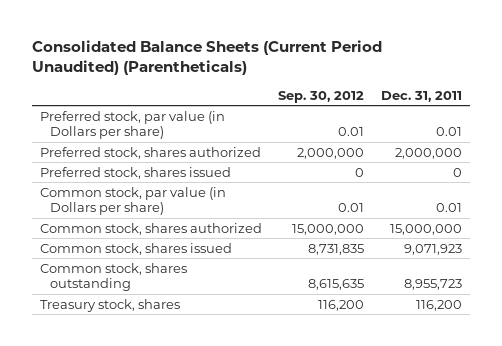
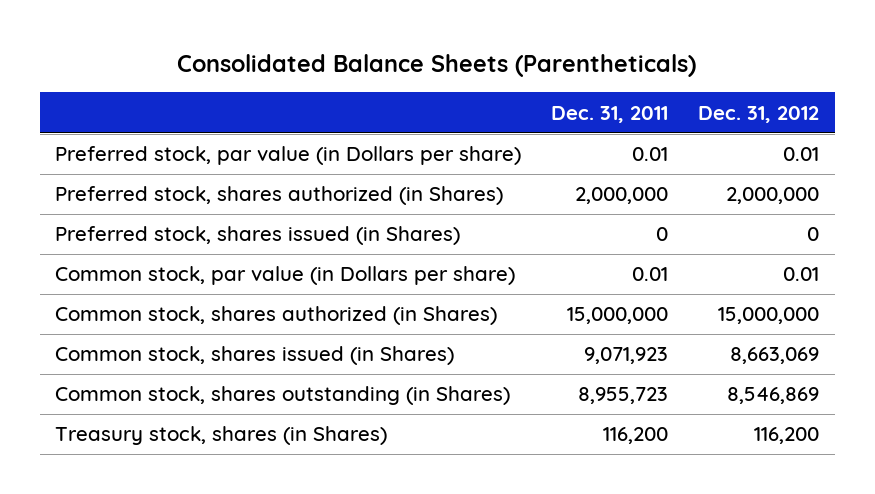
[31,40,382,76] Consolidated Balance Sheets (Current Period Unaudited) (Parentheticals) -> [177,53,697,77] Consolidated Balance Sheets (Parentheticals)
[278,90,365,103] Sep. 30, 2012 -> none
none -> [698,105,820,123] Dec. 31, 2012
[40,146,262,159] Preferred stock, shares authorized -> [55,186,504,206] Preferred stock, shares authorized (in Shares)
[40,166,232,179] Preferred stock, shares issued -> [55,226,461,246] Preferred stock, shares issued (in Shares)
[40,222,263,235] Common stock, shares authorized -> [55,306,498,326] Common stock, shares authorized (in Shares)
[40,242,233,255] Common stock, shares issued -> [55,346,455,366] Common stock, shares issued (in Shares)
[40,262,188,292] Common stock, shares outstanding -> [55,386,511,406] Common stock, shares outstanding (in Shares)
[40,298,181,312] Treasury stock, shares -> [55,426,388,446] Treasury stock, shares (in Shares)

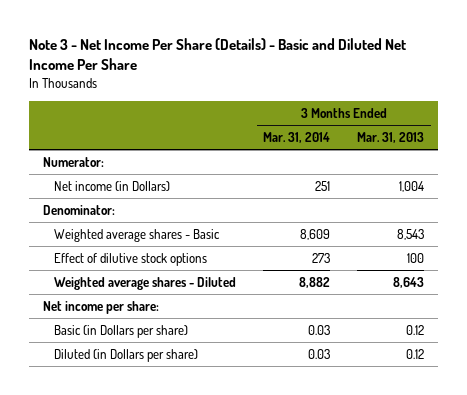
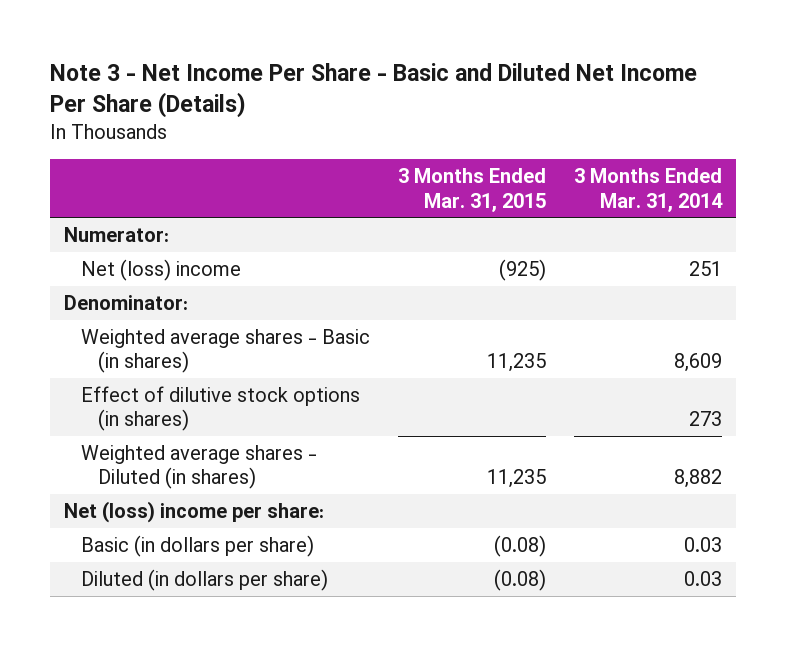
[29,37,407,71] Note 3 - Net Income Per Share (Details) - Basic and Diluted Net Income Per Share -> [50,63,698,119] Note 3 - Net Income Per Share - Basic and Diluted Net Income Per Share (Details)
[357,131,425,143] Mar. 31, 2013 -> none
none -> [398,168,547,212] 3 Months Ended Mar. 31, 2015
[54,180,171,191] Net income (in Dollars) -> [81,258,242,281] Net (loss) income
[54,228,221,242] Weighted average shares - Basic -> [81,328,371,374] Weighted average shares - Basic (in shares)
[54,252,208,266] Effect of dilutive stock options -> [81,385,361,432] Effect of dilutive stock options (in shares)
[54,276,237,290] Weighted average shares - Diluted -> [81,444,318,490] Weighted average shares - Diluted (in shares)
[42,300,159,314] Net income per share: -> [64,500,325,523] Net (loss) income per share:
[54,324,189,338] Basic (in Dollars per share) -> [81,534,315,557] Basic (in dollars per share)
[54,348,199,362] Diluted (in Dollars per share) -> [81,568,329,591] Diluted (in dollars per share)

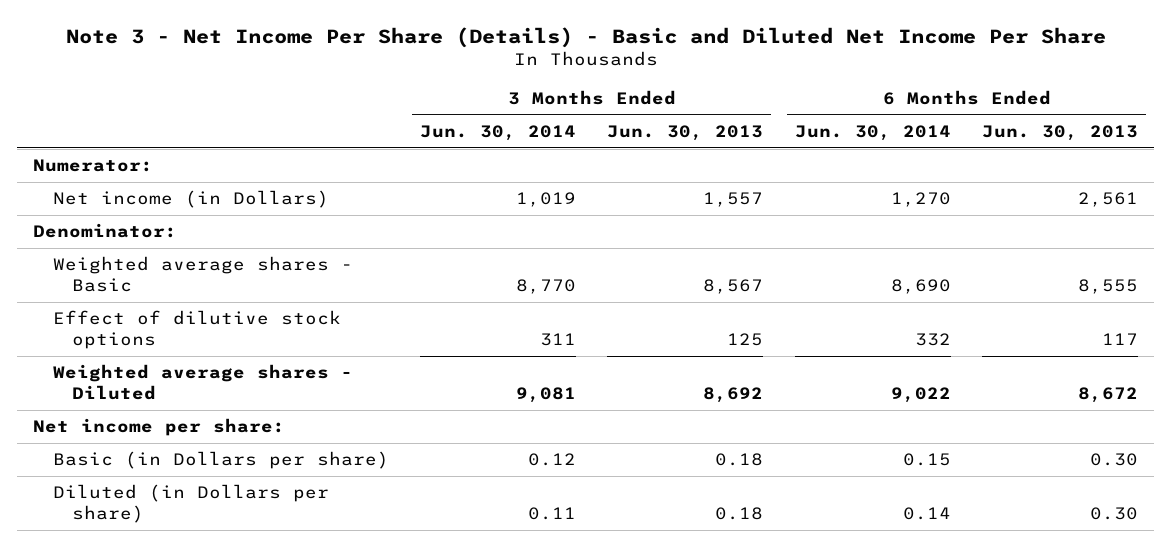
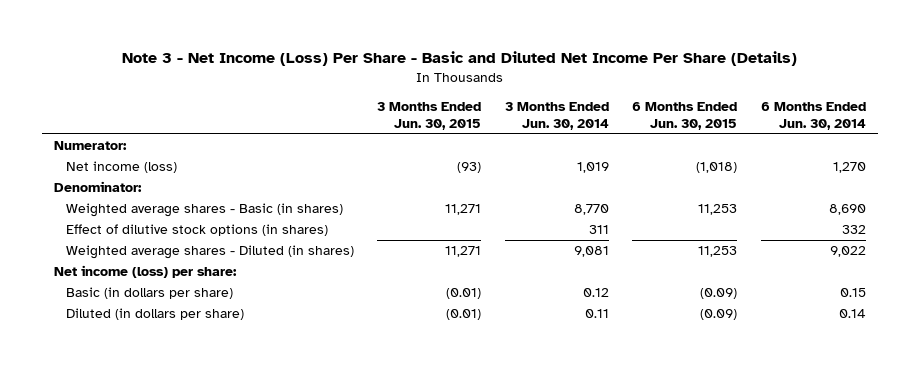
[65,26,1106,48] Note 3 - Net Income Per Share (Details) - Basic and Diluted Net Income Per Share -> [121,51,797,67] Note 3 - Net Income (Loss) Per Share - Basic and Diluted Net Income Per Share (Details)
[607,124,764,141] Jun. 30, 2013 -> none
[982,124,1139,141] Jun. 30, 2013 -> none
none -> [377,101,482,130] 3 Months Ended Jun. 30, 2015
none -> [632,101,738,130] 6 Months Ended Jun. 30, 2015
[52,190,329,209] Net income (in Dollars) -> [65,161,177,174] Net income (loss)
[52,256,353,292] Weighted average shares - Basic -> [65,203,343,218] Weighted average shares - Basic (in shares)
[52,310,341,349] Effect of dilutive stock options -> [65,224,328,237] Effect of dilutive stock options (in shares)
[52,364,353,400] Weighted average shares - Diluted -> [65,245,354,260] Weighted average shares - Diluted (in shares)
[33,418,286,437] Net income per share: -> [53,265,237,279] Net income (loss) per share:
[52,451,389,470] Basic (in Dollars per share) -> [65,287,233,300] Basic (in dollars per share)
[52,484,329,523] Diluted (in Dollars per share) -> [65,308,244,321] Diluted (in dollars per share)

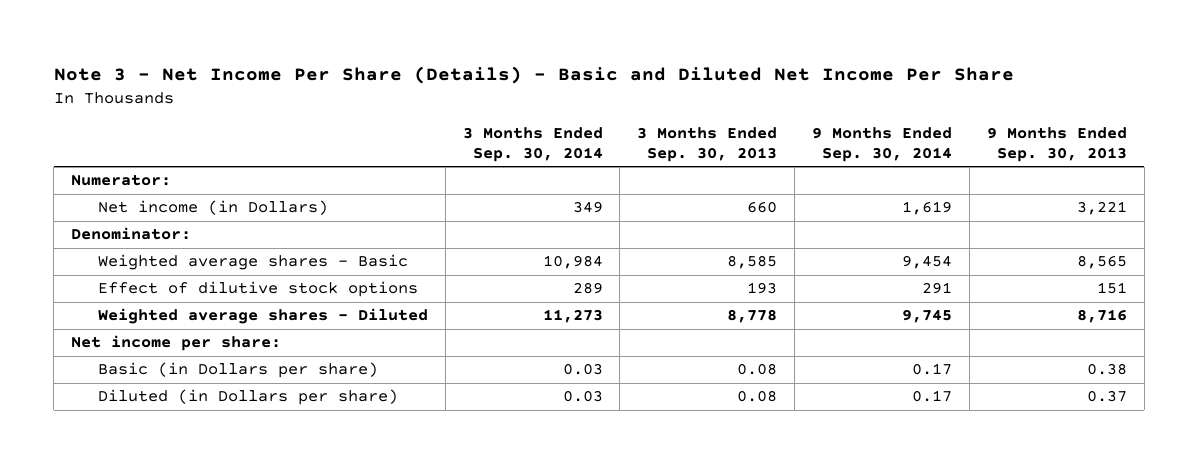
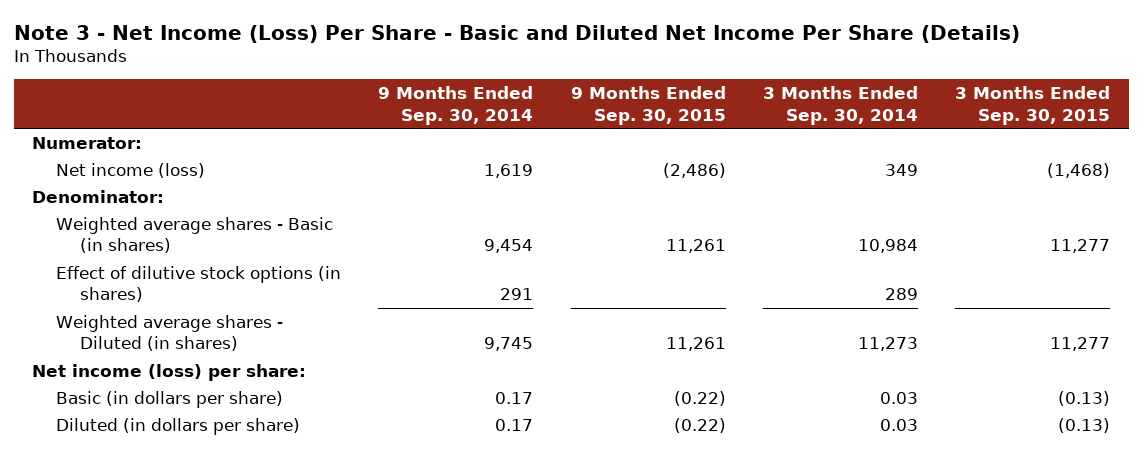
[53,65,1014,84] Note 3 - Net Income Per Share (Details) - Basic and Diluted Net Income Per Share -> [13,24,1020,43] Note 3 - Net Income (Loss) Per Share - Basic and Diluted Net Income Per Share (Details)
[637,126,778,162] 3 Months Ended Sep. 30, 2013 -> none
[986,126,1127,162] 9 Months Ended Sep. 30, 2013 -> none
none -> [570,85,726,125] 9 Months Ended Sep. 30, 2015
none -> [955,85,1111,125] 3 Months Ended Sep. 30, 2015
[97,200,328,216] Net income (in Dollars) -> [55,162,205,178] Net income (loss)
[97,254,408,271] Weighted average shares - Basic -> [55,216,333,254] Weighted average shares - Basic (in shares)
[97,281,418,298] Effect of dilutive stock options -> [55,265,341,303] Effect of dilutive stock options (in shares)
[97,308,428,325] Weighted average shares - Diluted -> [55,314,283,352] Weighted average shares - Diluted (in shares)
[70,335,281,352] Net income per share: -> [32,363,307,381] Net income (loss) per share:
[97,362,378,379] Basic (in Dollars per share) -> [55,390,283,408] Basic (in dollars per share)
[97,389,398,406] Diluted (in Dollars per share) -> [55,417,300,435] Diluted (in dollars per share)

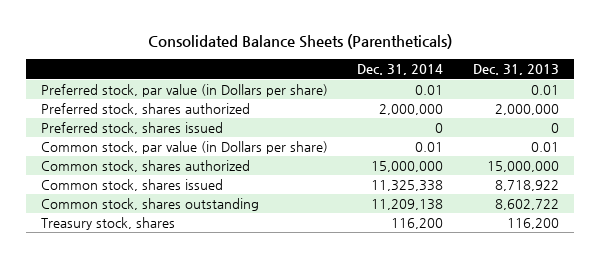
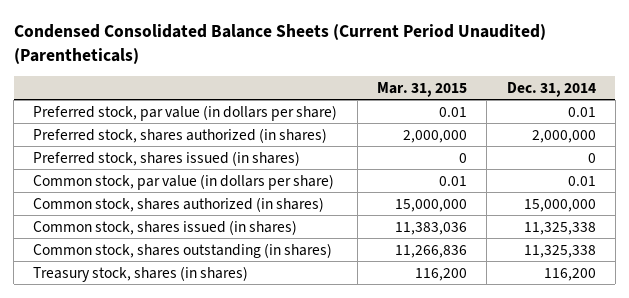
[147,34,452,50] Consolidated Balance Sheets (Parentheticals) -> [13,24,546,65] Condensed Consolidated Balance Sheets (Current Period Unaudited) (Parentheticals)
[473,64,560,76] Dec. 31, 2013 -> none
none -> [376,81,467,97] Mar. 31, 2015
[40,84,328,98] Preferred stock, par value (in Dollars per share) -> [33,104,338,121] Preferred stock, par value (in dollars per share)
[40,103,250,116] Preferred stock, shares authorized -> [33,127,328,143] Preferred stock, shares authorized (in shares)
[40,122,223,135] Preferred stock, shares issued -> [33,150,301,166] Preferred stock, shares issued (in shares)
[40,141,328,155] Common stock, par value (in Dollars per share) -> [33,173,335,190] Common stock, par value (in dollars per share)
[40,160,250,173] Common stock, shares authorized -> [33,196,325,212] Common stock, shares authorized (in shares)
[40,179,223,192] Common stock, shares issued -> [33,219,298,235] Common stock, shares issued (in shares)
[40,198,259,212] Common stock, shares outstanding -> [33,242,333,258] Common stock, shares outstanding (in shares)
[371,199,444,211] 11,209,138 -> [523,244,596,258] 11,325,338
[40,217,175,231] Treasury stock, shares -> [33,265,249,282] Treasury stock, shares (in shares)

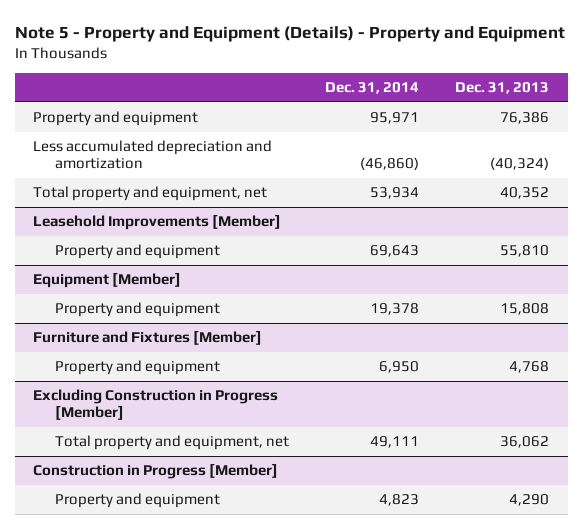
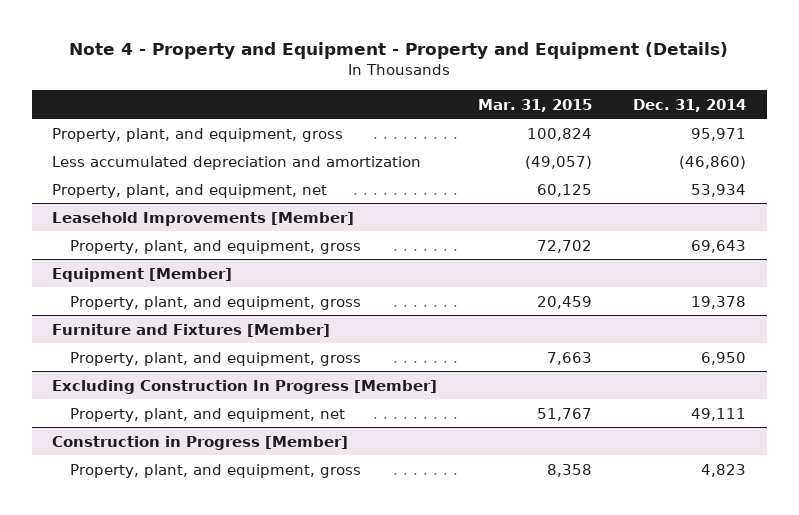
[15,26,566,43] Note 5 - Property and Equipment (Details) - Property and Equipment -> [69,41,729,59] Note 4 - Property and Equipment - Property and Equipment (Details)
[455,82,550,95] Dec. 31, 2013 -> none
none -> [478,98,593,112] Mar. 31, 2015
[33,111,199,127] Property and equipment -> [52,127,344,142] Property, plant, and equipment, gross
[33,186,268,202] Total property and equipment, net -> [52,183,328,198] Property, plant, and equipment, net
[54,244,220,260] Property and equipment -> [70,239,362,254] Property, plant, and equipment, gross
[54,302,220,318] Property and equipment -> [70,295,362,310] Property, plant, and equipment, gross
[54,360,220,376] Property and equipment -> [70,351,362,366] Property, plant, and equipment, gross
[33,389,279,421] Excluding Construction in Progress [Member] -> [52,379,438,394] Excluding Construction In Progress [Member]
[54,435,289,451] Total property and equipment, net -> [70,407,346,422] Property, plant, and equipment, net
[54,493,220,509] Property and equipment -> [70,463,362,478] Property, plant, and equipment, gross

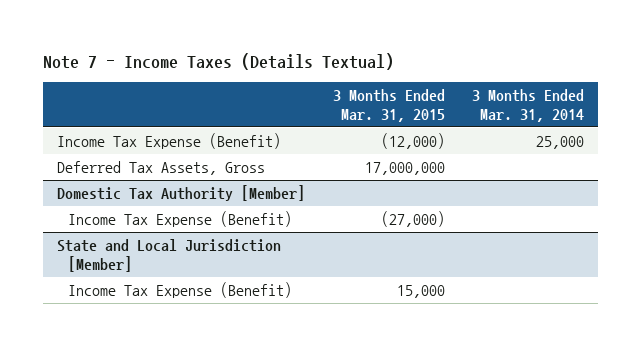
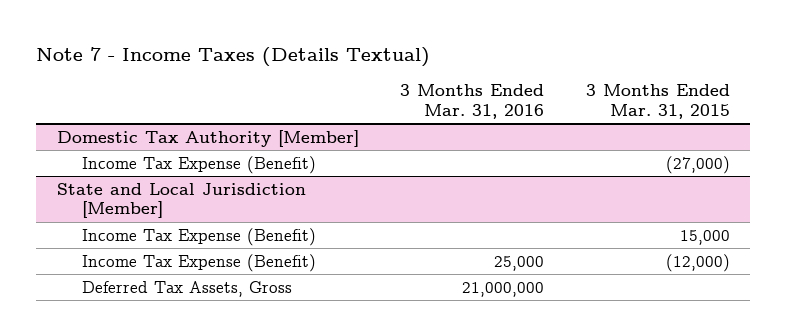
[472,88,585,123] 3 Months Ended Mar. 31, 2014 -> none
none -> [400,84,545,119] 3 Months Ended Mar. 31, 2016
[56,132,281,149] Income Tax Expense (Benefit) -> none
[56,160,265,175] Deferred Tax Assets, Gross -> none
none -> [81,253,316,272] Income Tax Expense (Benefit)
none -> [81,280,292,297] Deferred Tax Assets, Gross

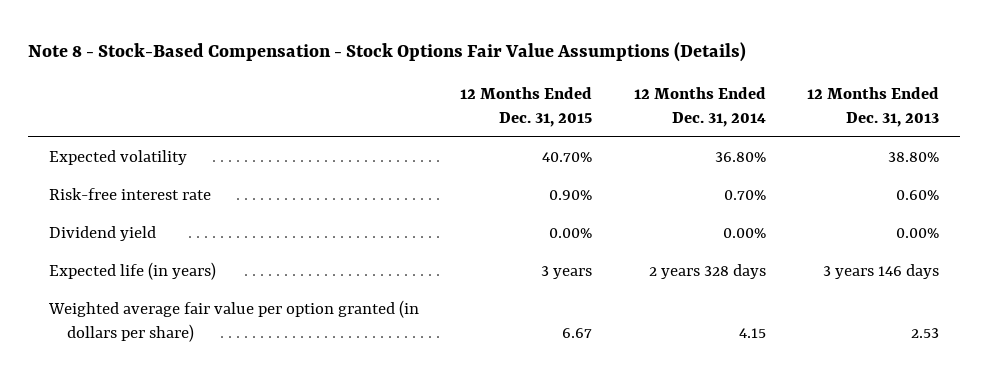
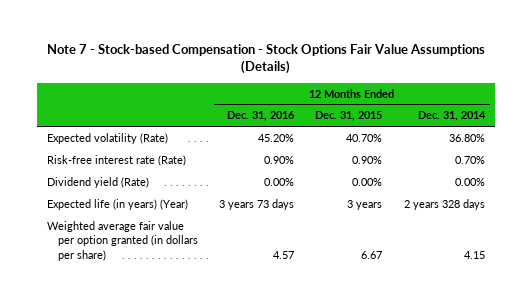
[28,41,747,62] Note 8 - Stock-Based Compensation - Stock Options Fair Value Assumptions (Details) -> [46,44,485,75] Note 7 - Stock-based Compensation - Stock Options Fair Value Assumptions (Details)
[807,87,940,127] 12 Months Ended Dec. 31, 2013 -> none
none -> [227,111,296,122] Dec. 31, 2016
[48,150,187,166] Expected volatility -> [47,132,169,144] Expected volatility (Rate)
[48,188,211,201] Risk-free interest rate -> [47,154,187,166] Risk-free interest rate (Rate)
[48,226,156,242] Dividend yield -> [47,176,150,188] Dividend yield (Rate)
[48,262,216,281] Expected life (in years) -> [47,198,189,210] Expected life (in years) (Year)

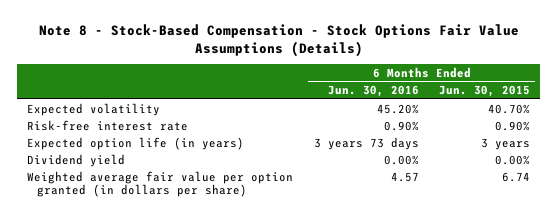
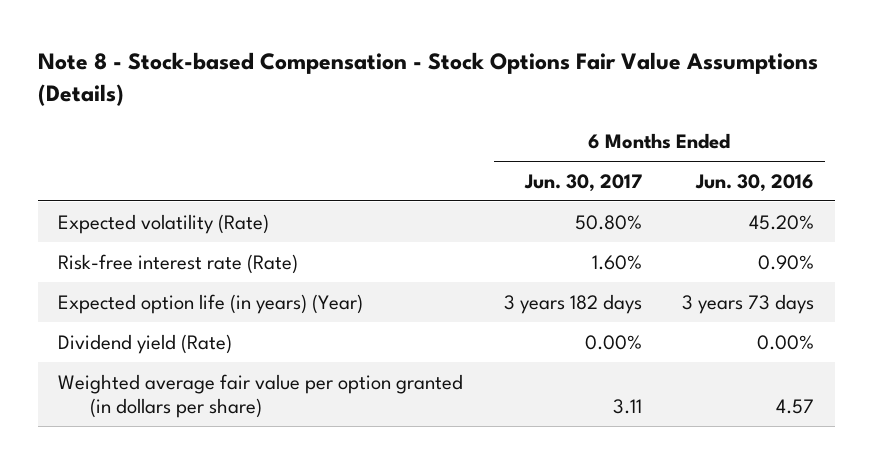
[38,23,519,57] Note 8 - Stock-Based Compensation - Stock Options Fair Value Assumptions (Details) -> [37,52,818,107] Note 8 - Stock-based Compensation - Stock Options Fair Value Assumptions (Details)
[439,85,531,98] Jun. 30, 2015 -> none
none -> [523,173,642,192] Jun. 30, 2017
[27,102,161,116] Expected volatility -> [58,213,270,234] Expected volatility (Rate)
[27,119,189,131] Risk-free interest rate -> [58,253,299,274] Risk-free interest rate (Rate)
[27,136,245,150] Expected option life (in years) -> [58,293,364,314] Expected option life (in years) (Year)
[27,153,126,167] Dividend yield -> [58,333,233,354] Dividend yield (Rate)

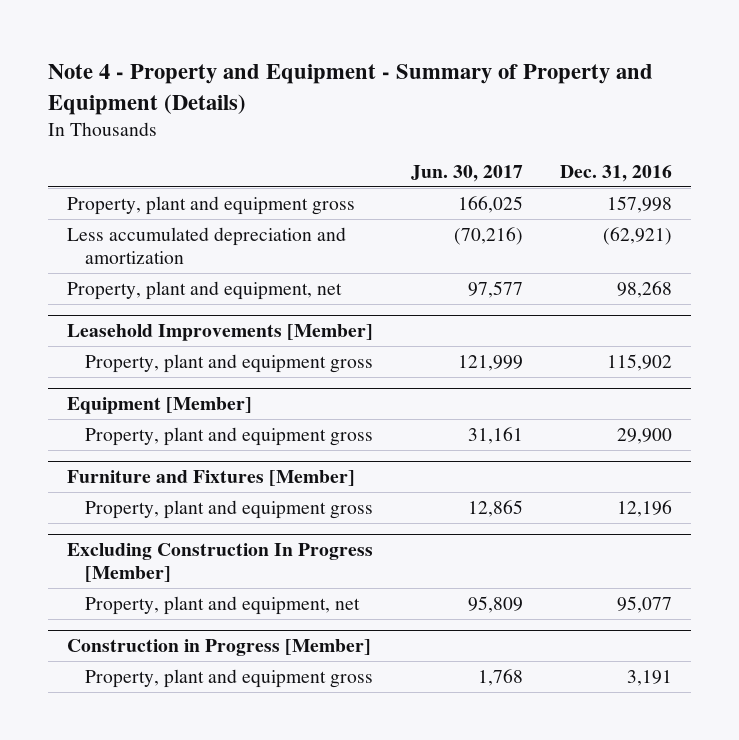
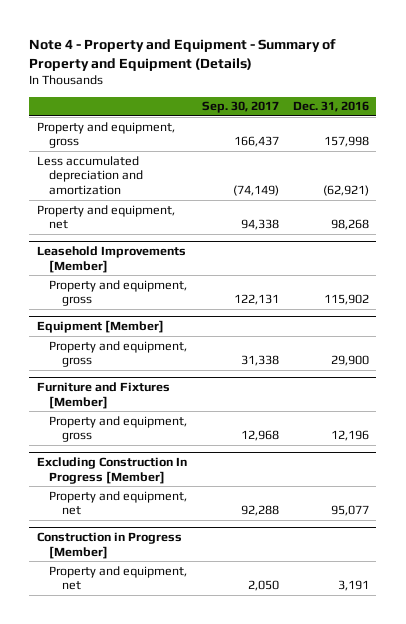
[410,164,523,182] Jun. 30, 2017 -> none
none -> [201,101,279,114] Sep. 30, 2017
[67,195,356,215] Property, plant and equipment gross -> [36,121,175,149] Property and equipment, gross
[67,280,343,300] Property, plant and equipment, net -> [36,204,175,230] Property and equipment, net
[85,353,374,373] Property, plant and equipment gross -> [49,279,188,307] Property and equipment, gross
[85,426,374,446] Property, plant and equipment gross -> [49,340,188,368] Property and equipment, gross
[85,499,374,519] Property, plant and equipment gross -> [49,415,188,443] Property and equipment, gross
[85,595,361,615] Property, plant and equipment, net -> [49,490,188,516] Property and equipment, net
[85,668,374,688] Property, plant and equipment gross -> [49,565,188,591] Property and equipment, net

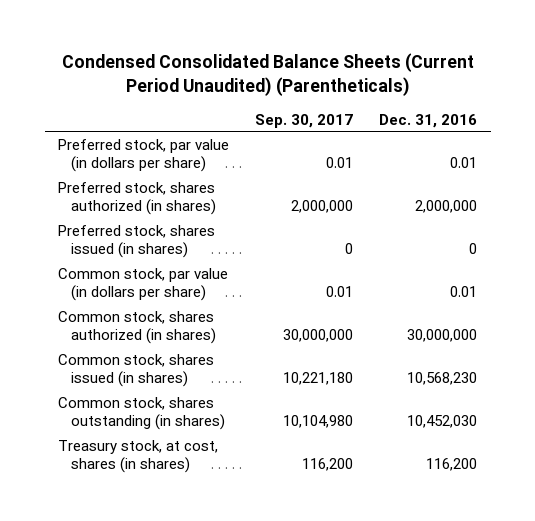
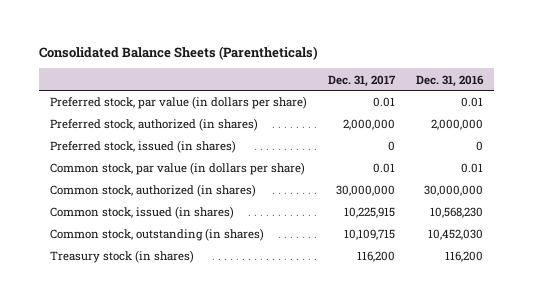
[61,53,474,96] Condensed Consolidated Balance Sheets (Current Period Unaudited) (Parentheticals) -> [39,45,319,60] Consolidated Balance Sheets (Parentheticals)
[255,113,354,128] Sep. 30, 2017 -> none
none -> [327,74,396,87] Dec. 31, 2017
[57,181,217,216] Preferred stock, shares authorized (in shares) -> [49,118,258,132] Preferred stock, authorized (in shares)
[57,224,215,259] Preferred stock, shares issued (in shares) -> [49,140,236,154] Preferred stock, issued (in shares)
[57,310,217,345] Common stock, shares authorized (in shares) -> [49,184,256,198] Common stock, authorized (in shares)
[57,353,214,388] Common stock, shares issued (in shares) -> [49,206,234,220] Common stock, issued (in shares)
[57,396,226,431] Common stock, shares outstanding (in shares) -> [49,228,264,242] Common stock, outstanding (in shares)
[57,439,218,474] Treasury stock, at cost, shares (in shares) -> [49,250,194,264] Treasury stock (in shares)

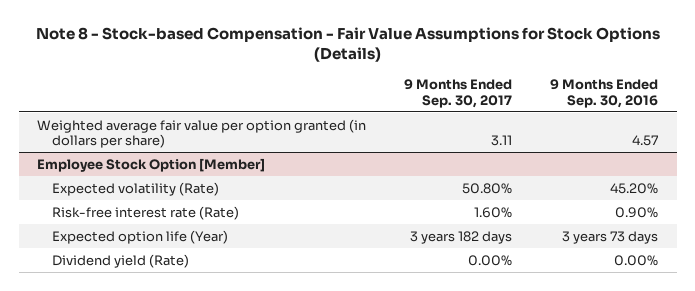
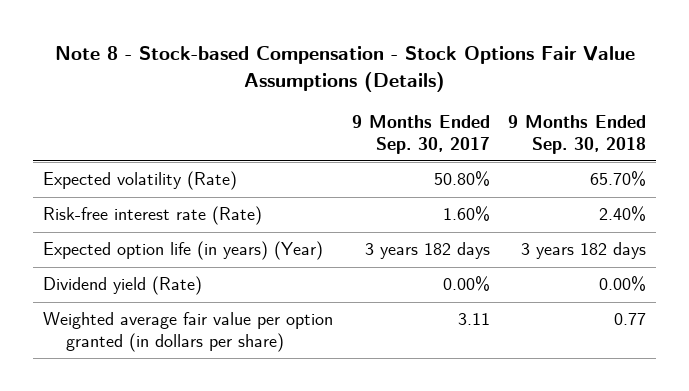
[35,26,660,63] Note 8 - Stock-based Compensation - Fair Value Assumptions for Stock Options (Details) -> [54,46,635,93] Note 8 - Stock-based Compensation - Stock Options Fair Value Assumptions (Details)
[549,79,658,108] 9 Months Ended Sep. 30, 2016 -> none
none -> [508,115,647,154] 9 Months Ended Sep. 30, 2018
[37,157,266,172] Employee Stock Option [Member] -> none
[52,229,229,244] Expected option life (Year) -> [42,241,323,261] Expected option life (in years) (Year)
[37,118,367,149] Weighted average fair value per option granted (in dollars per share) -> [42,312,333,352] Weighted average fair value per option granted (in dollars per share)

